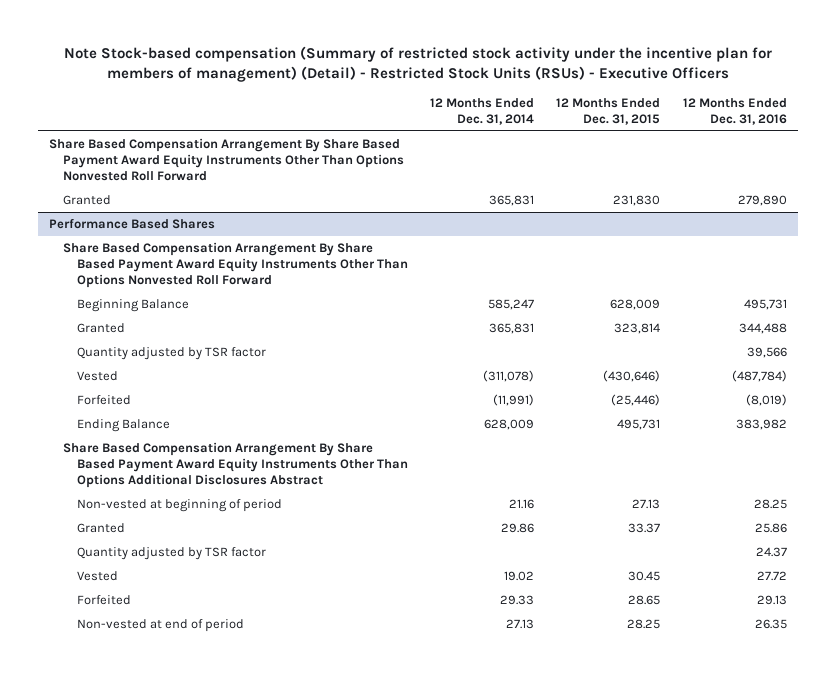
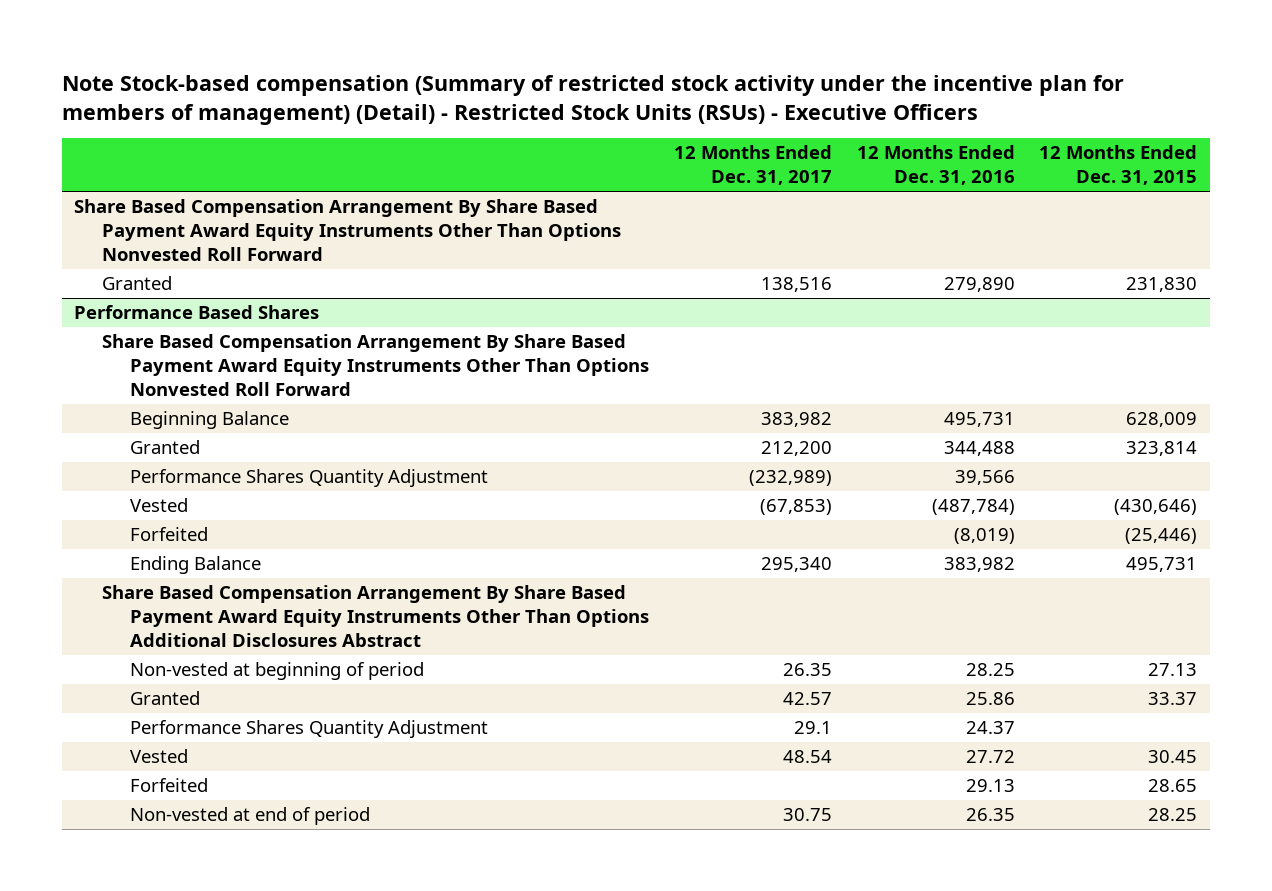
[430,98,535,125] 12 Months Ended Dec. 31, 2014 -> none
none -> [673,145,832,186] 12 Months Ended Dec. 31, 2017
[76,347,266,361] Quantity adjusted by TSR factor -> [130,469,489,488] Performance Shares Quantity Adjustment
[76,547,266,561] Quantity adjusted by TSR factor -> [130,720,489,739] Performance Shares Quantity Adjustment

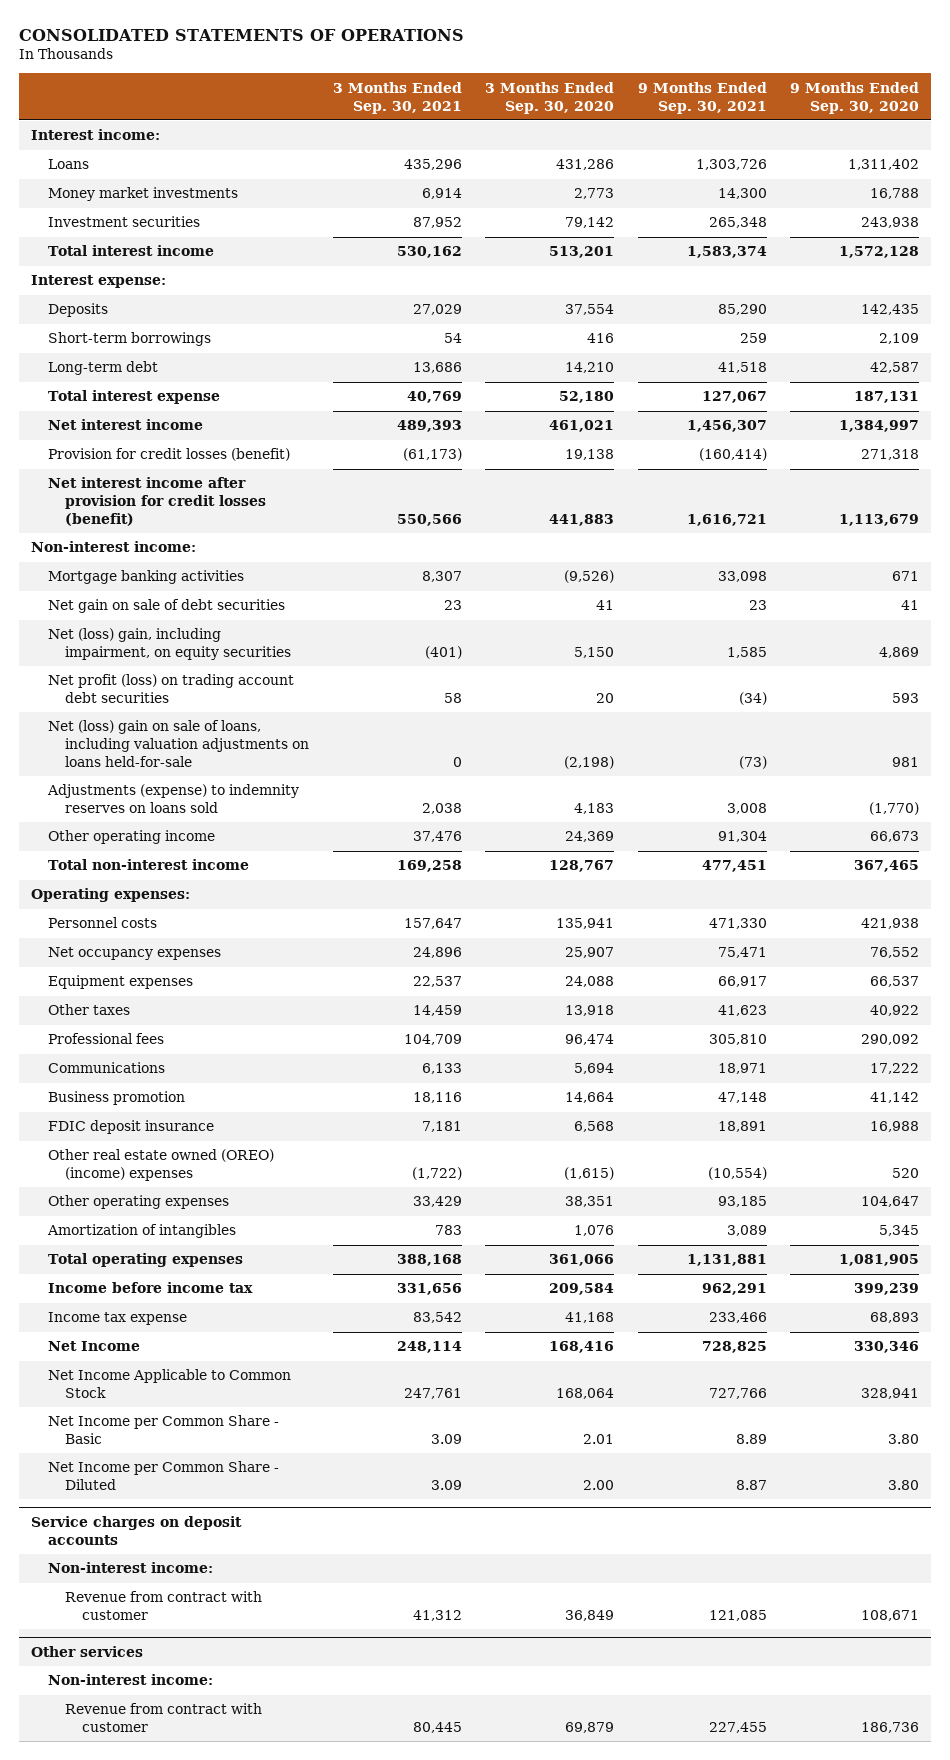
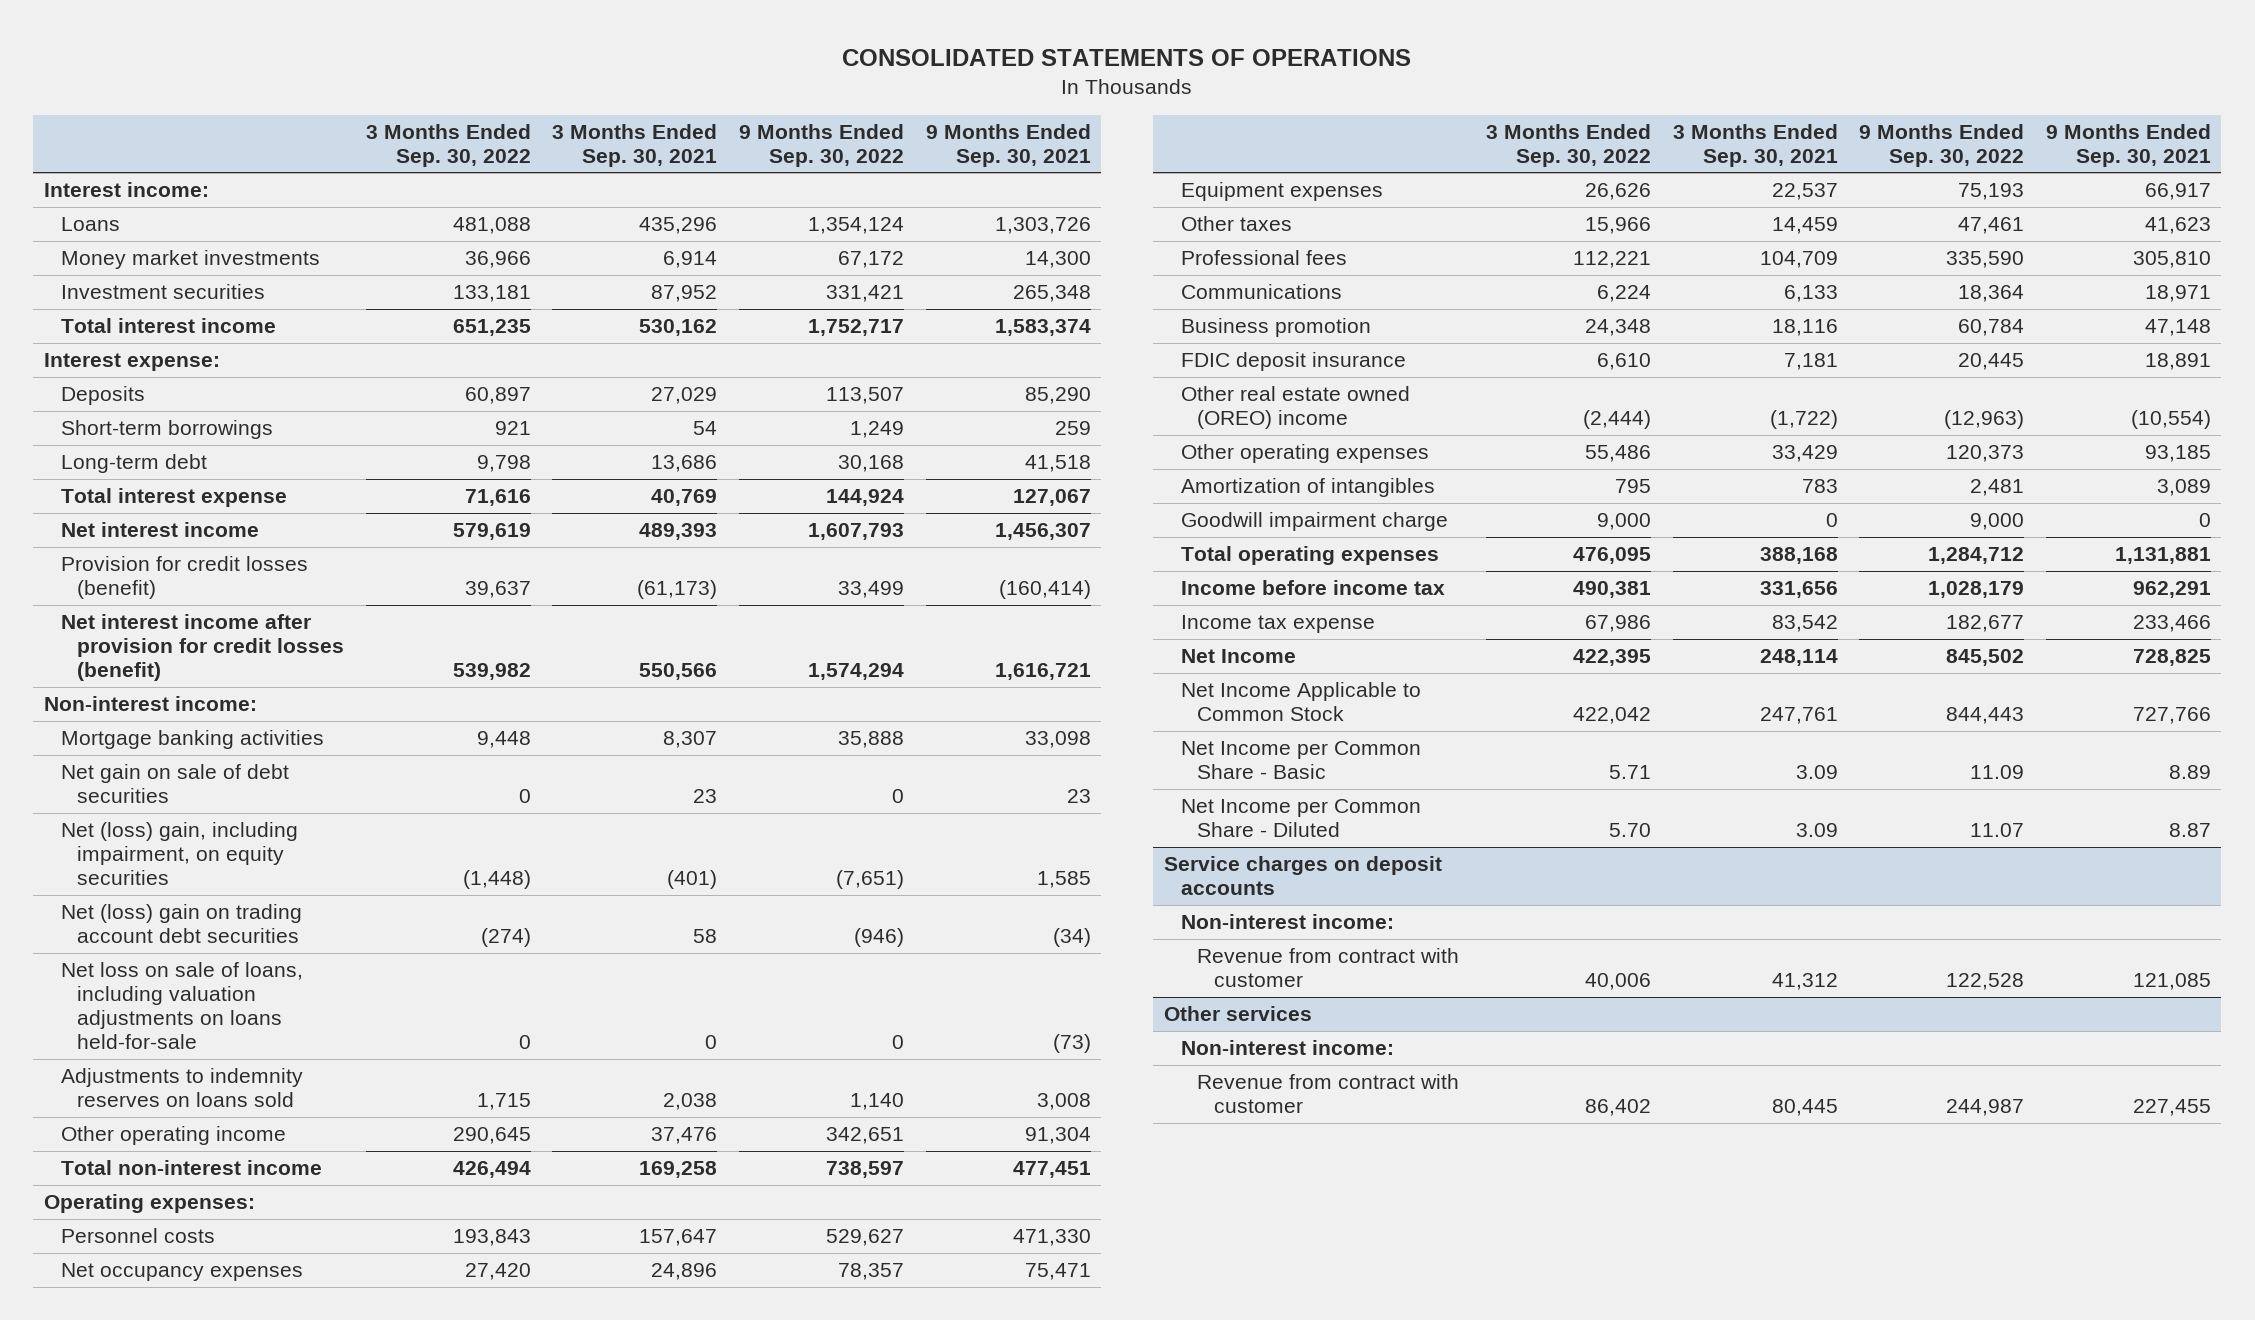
[485,81,615,114] 3 Months Ended Sep. 30, 2020 -> none
[790,81,920,114] 9 Months Ended Sep. 30, 2020 -> none
none -> [365,123,531,167] 3 Months Ended Sep. 30, 2022
none -> [739,123,905,167] 9 Months Ended Sep. 30, 2022
[47,674,294,704] Net profit (loss) on trading account debt securities -> [60,904,302,944] Net (loss) gain on trading account debt securities
[47,720,309,767] Net (loss) gain on sale of loans, including valuation adjustments on loans held-for-sale -> [60,962,303,1050] Net loss on sale of loans, including valuation adjustments on loans held-for-sale
[46,784,299,814] Adjustments (expense) to indemnity reserves on loans sold -> [60,1068,303,1108] Adjustments to indemnity reserves on loans sold
[47,1149,274,1182] Other real estate owned (OREO) (income) expenses -> [1180,386,1410,430] Other real estate owned (OREO) income
none -> [1180,512,1448,532] Goodwill impairment charge

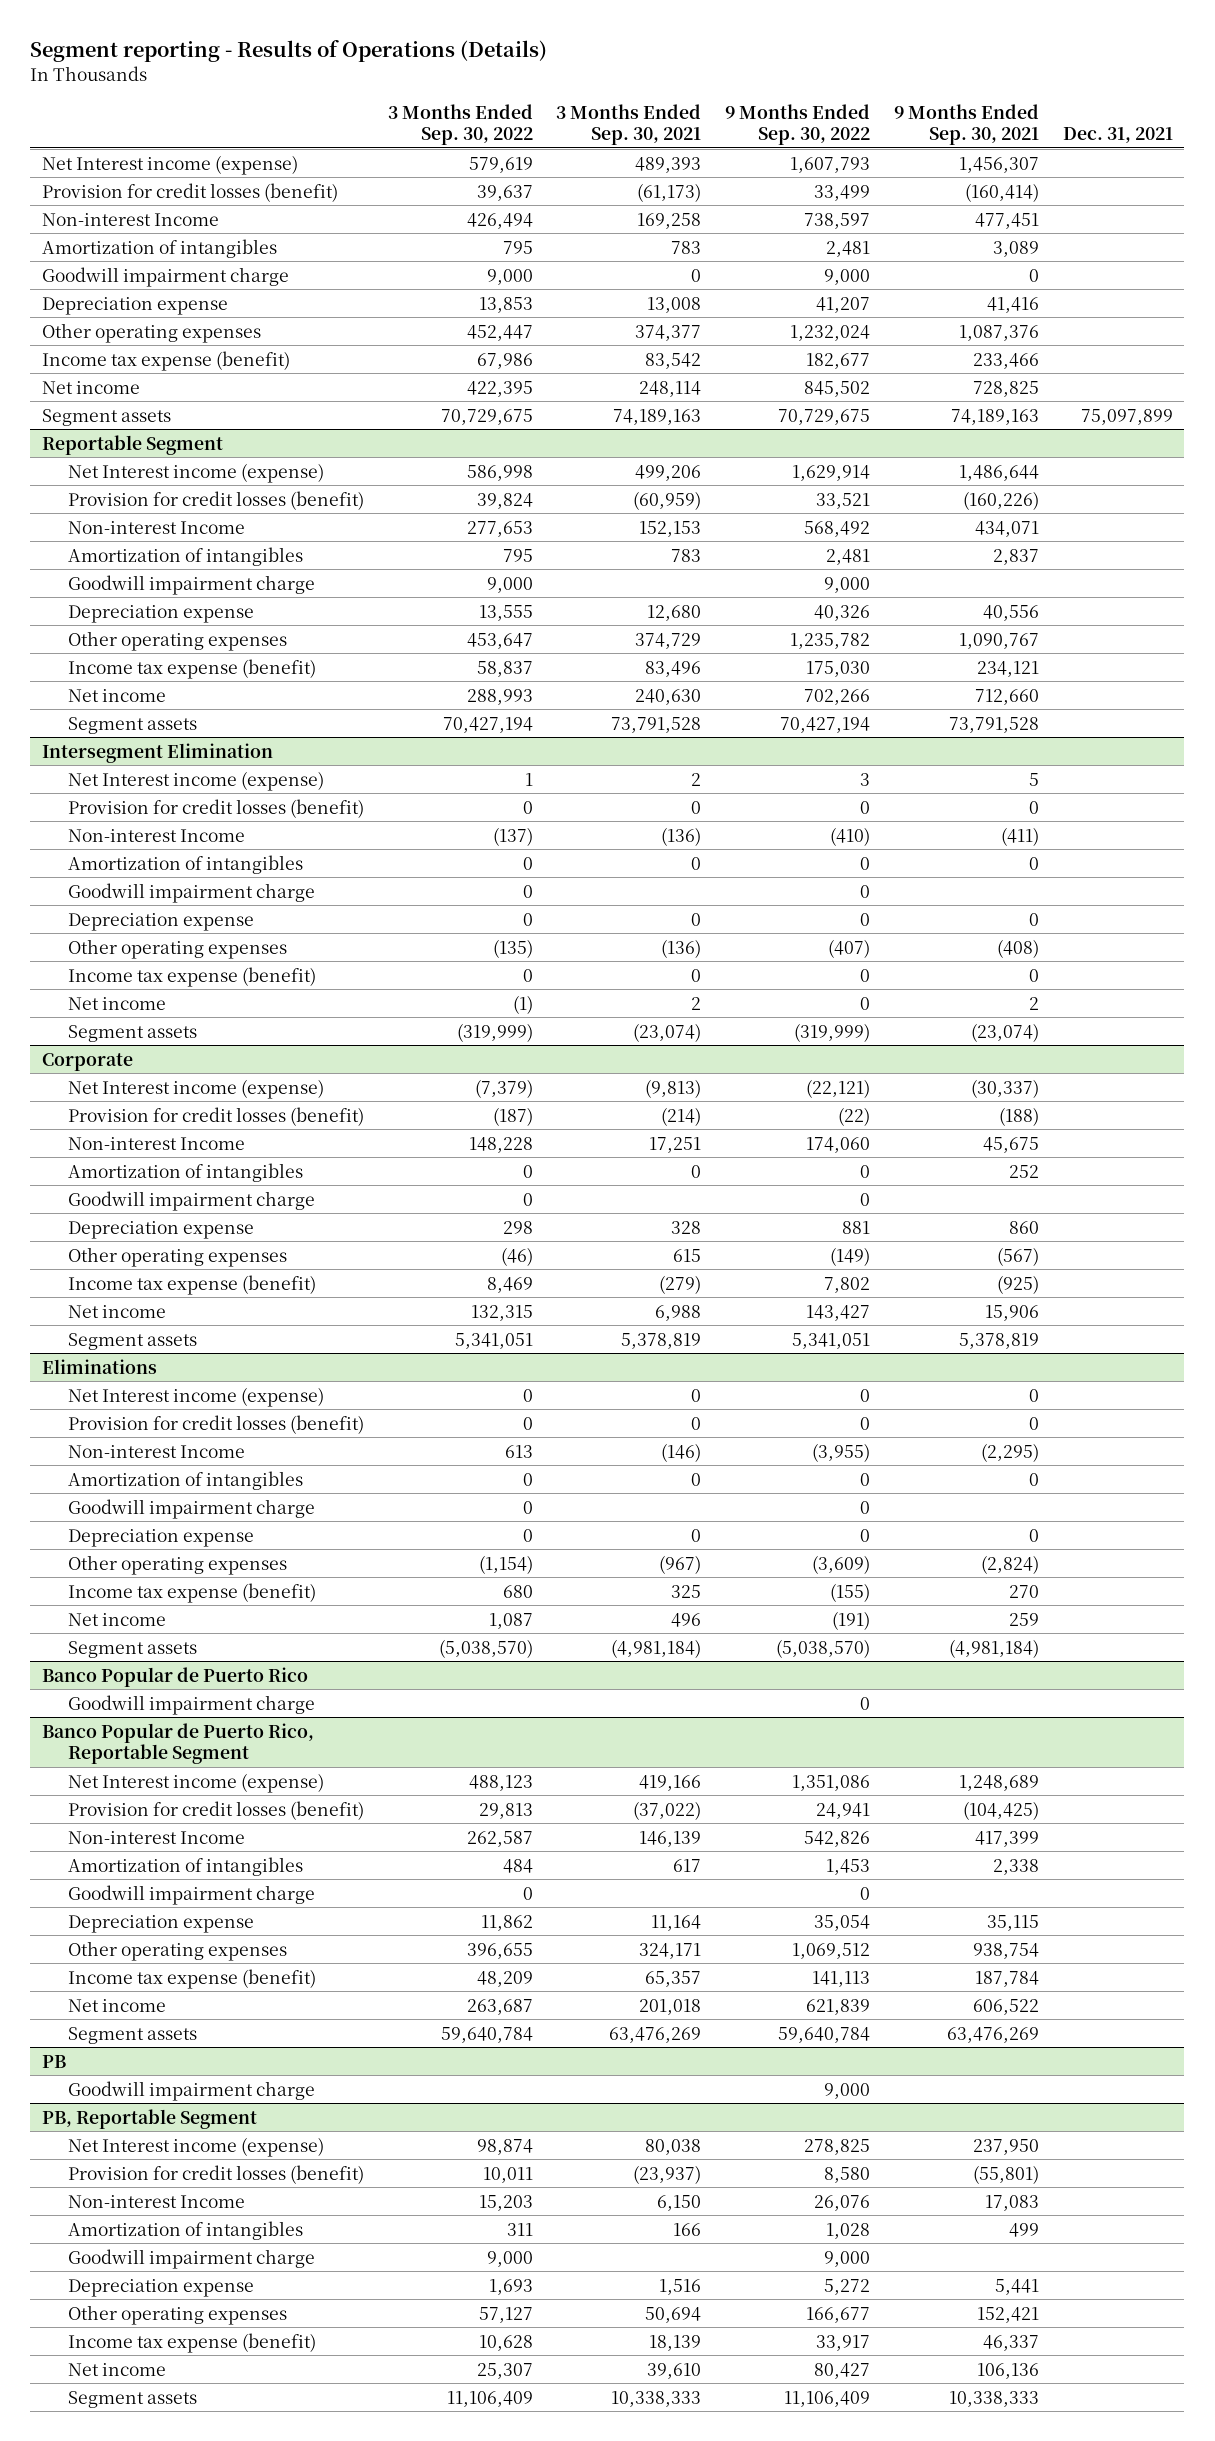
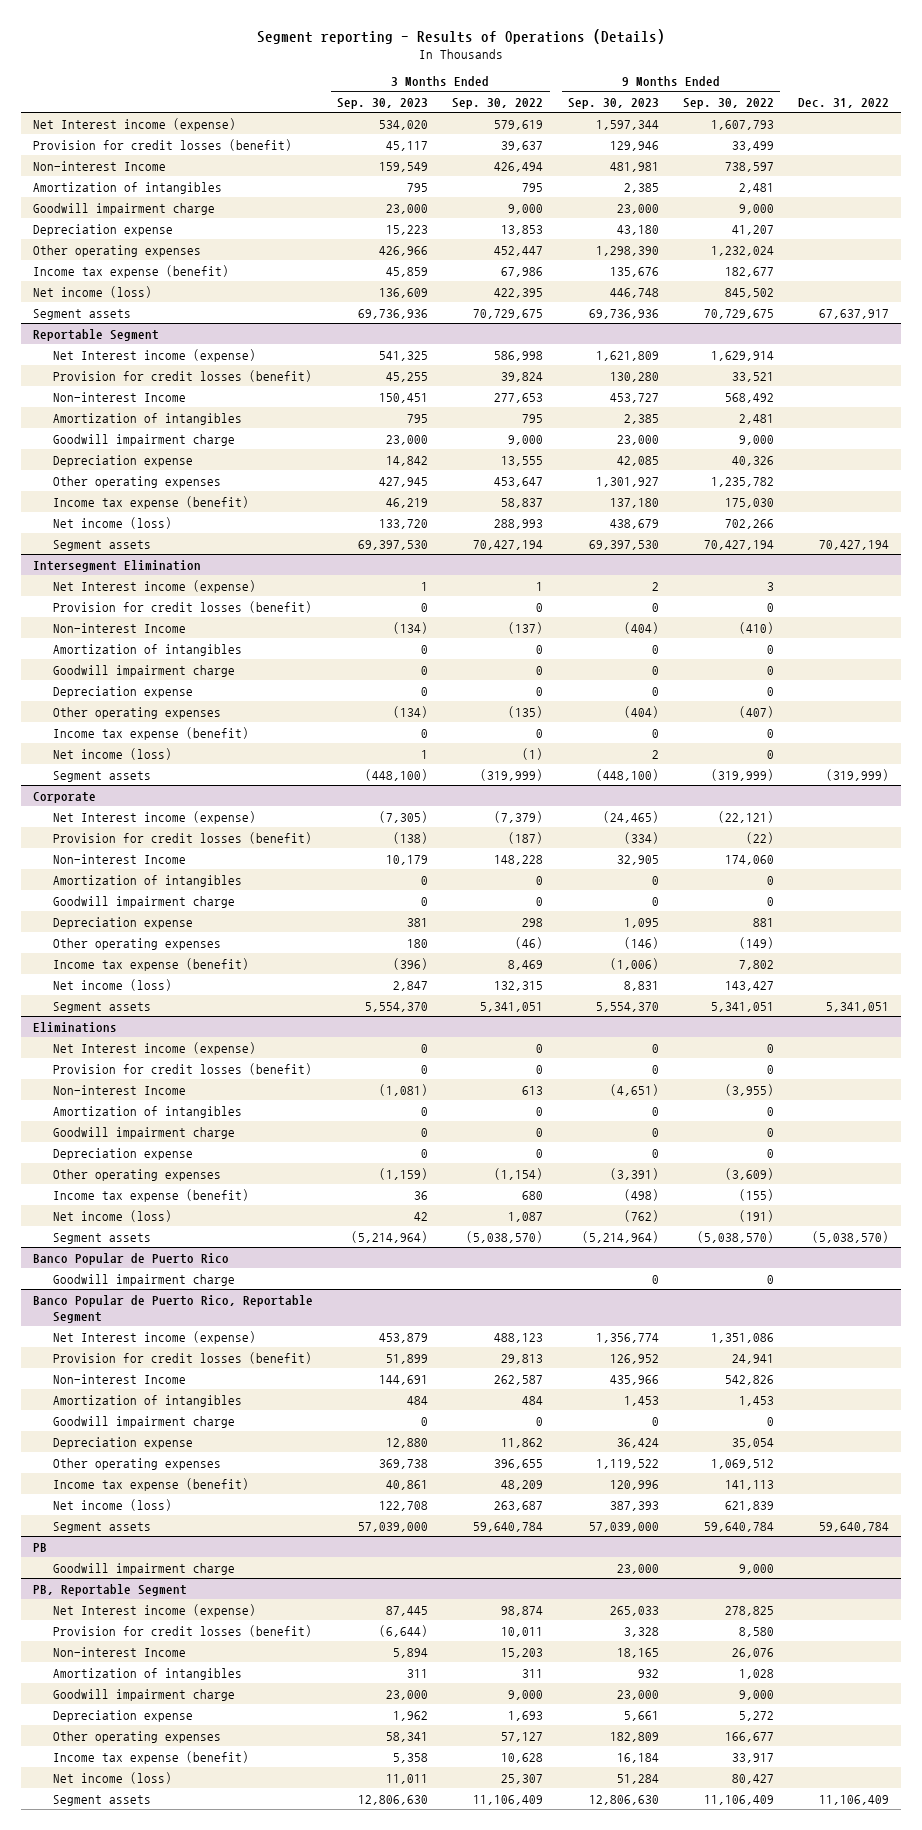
[556,103,702,145] 3 Months Ended Sep. 30, 2021 -> none
[893,103,1039,145] 9 Months Ended Sep. 30, 2021 -> none
[1062,126,1173,143] Dec. 31, 2021 -> none
none -> [337,97,429,109] Sep. 30, 2023
none -> [567,97,659,109] Sep. 30, 2023
none -> [798,97,890,108] Dec. 31, 2022
[42,380,141,394] Net income -> [32,285,152,298] Net income (loss)
[68,688,167,702] Net income -> [53,516,173,529] Net income (loss)
[68,996,167,1010] Net income -> [53,747,173,760] Net income (loss)
[68,1304,167,1318] Net income -> [53,978,173,991] Net income (loss)
[68,1612,167,1626] Net income -> [53,1209,173,1222] Net income (loss)
[68,1998,167,2012] Net income -> [53,1498,173,1511] Net income (loss)
[68,2362,167,2376] Net income -> [53,1771,173,1784] Net income (loss)

